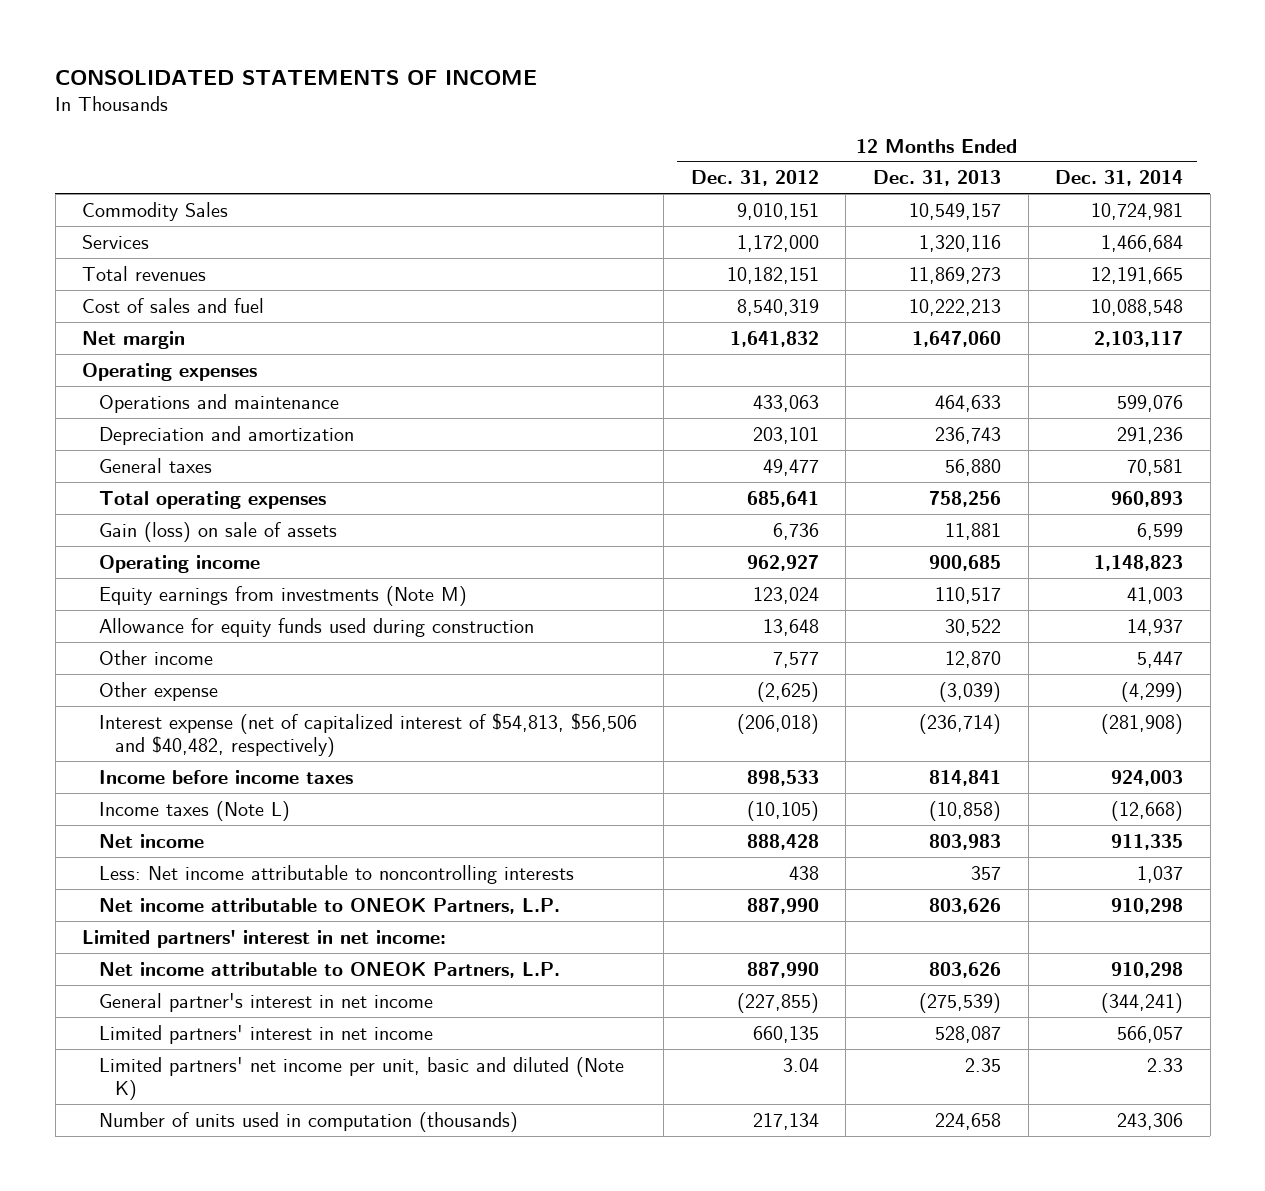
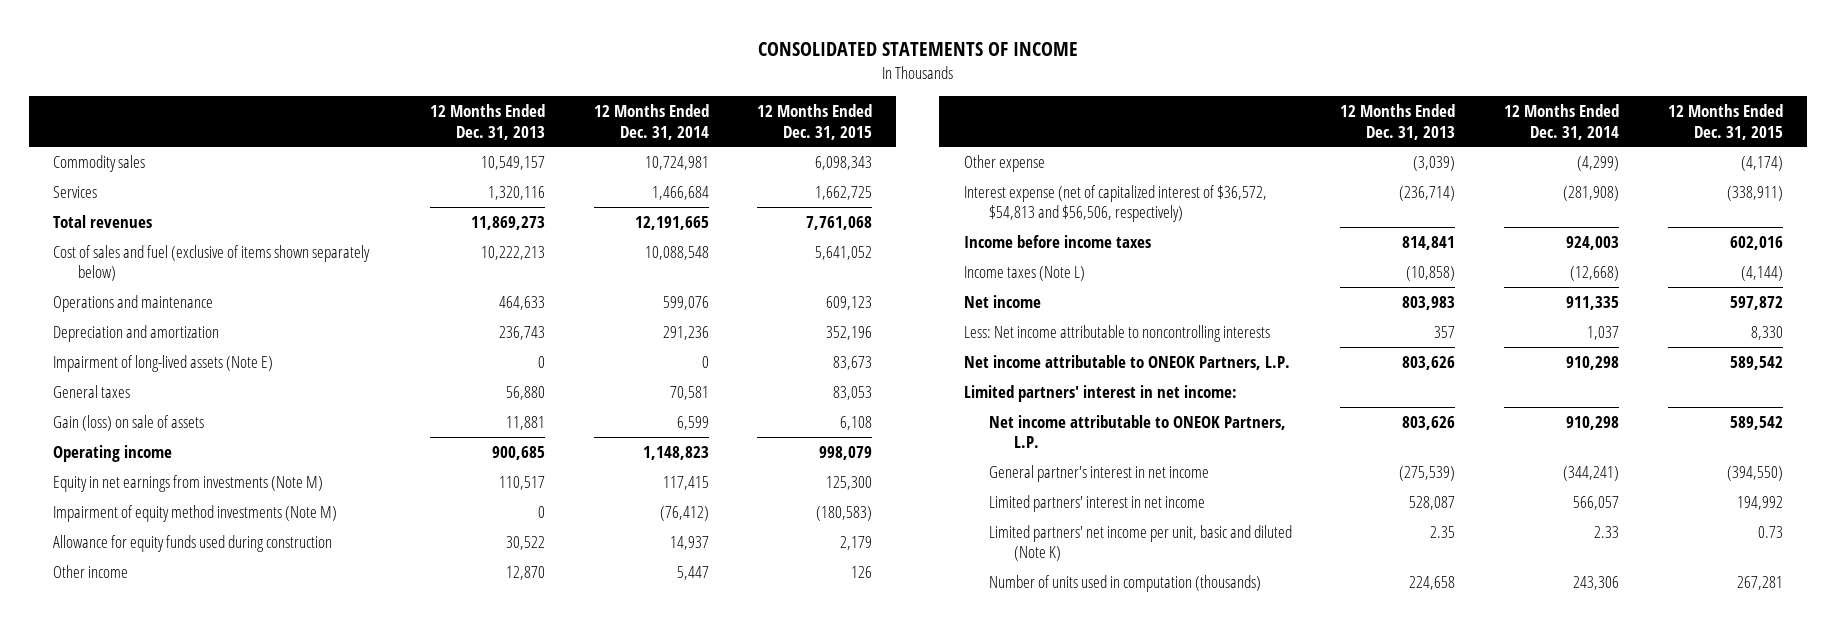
[690,170,819,187] Dec. 31, 2012 -> none
none -> [757,104,873,140] 12 Months Ended Dec. 31, 2015
[82,201,229,221] Commodity Sales -> [53,154,146,172] Commodity sales
[82,330,186,349] Net margin -> none
[82,362,258,381] Operating expenses -> none
[82,297,265,313] Cost of sales and fuel -> [53,244,371,282] Cost of sales and fuel (exclusive of items shown separately below)
none -> [53,354,274,372] Impairment of long-lived assets (Note E)
[98,490,326,509] Total operating expenses -> none
[98,585,467,606] Equity earnings from investments (Note M) -> [53,474,324,492] Equity in net earnings from investments (Note M)
[1127,586,1184,604] 41,003 -> [662,475,709,490] 117,415
none -> [53,504,338,522] Impairment of equity method investments (Note M)
[98,712,637,757] Interest expense (net of capitalized interest of $54,813, $56,506 and $40,482, respectively) -> [963,184,1267,223] Interest expense (net of capitalized interest of $36,572, $54,813 and $56,506, respectively)

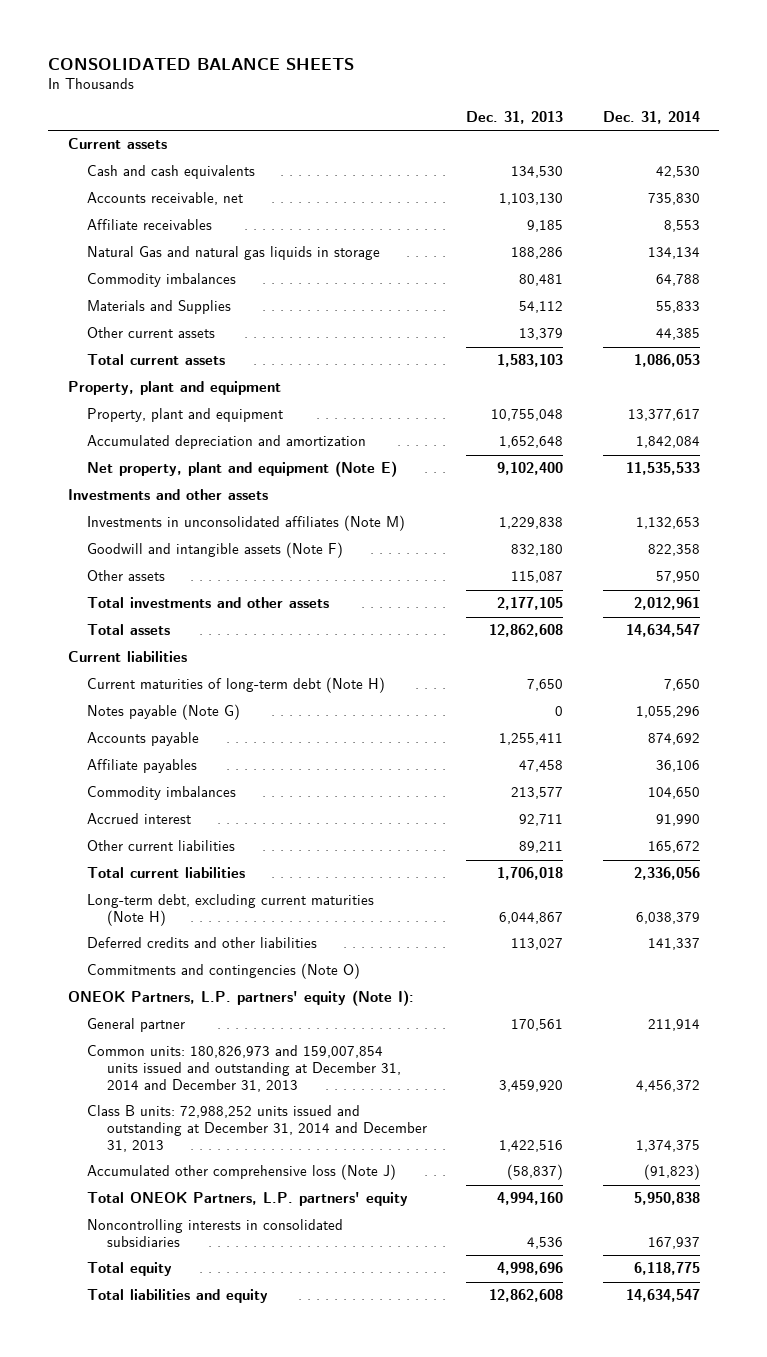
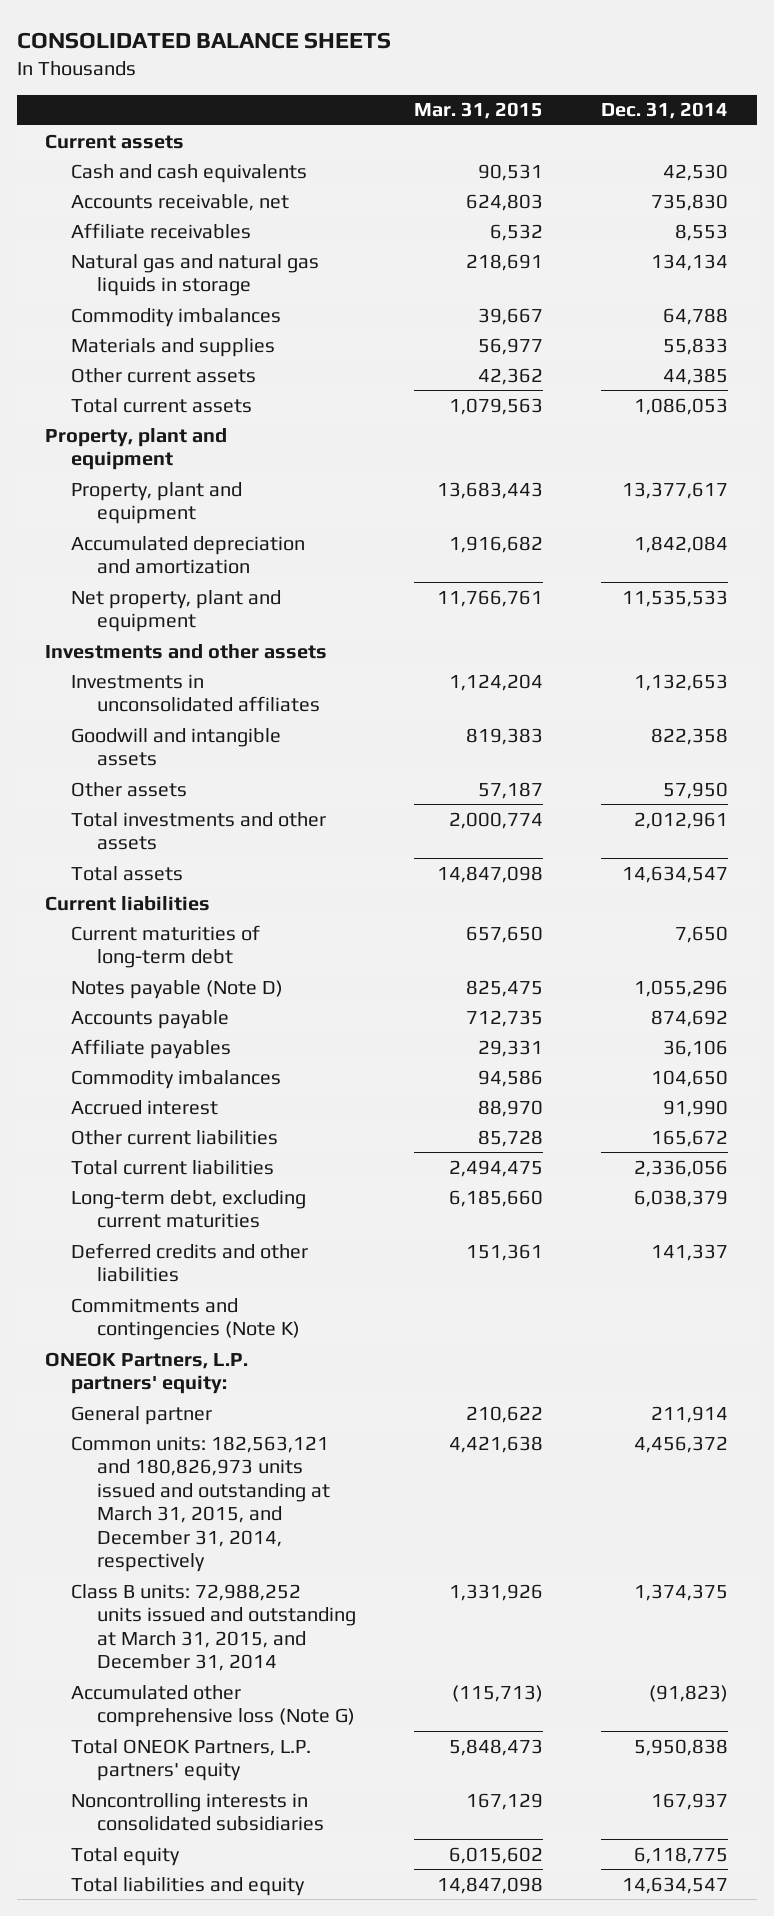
[466,111,564,125] Dec. 31, 2013 -> none
none -> [414,102,544,120] Mar. 31, 2015
[87,246,381,261] Natural Gas and natural gas liquids in storage -> [71,253,320,297] Natural gas and natural gas liquids in storage
[87,300,232,315] Materials and Supplies -> [71,337,276,357] Materials and supplies
[87,461,398,478] Net property, plant and equipment (Note E) -> [71,589,282,633] Net property, plant and equipment
[87,515,406,532] Investments in unconsolidated affiliates (Note M) -> [71,673,321,713] Investments in unconsolidated affiliates
[87,542,344,559] Goodwill and intangible assets (Note F) -> [71,727,282,767] Goodwill and intangible assets
[87,677,386,694] Current maturities of long-term debt (Note H) -> [71,924,261,969] Current maturities of long-term debt
[87,704,241,721] Notes payable (Note G) -> [71,979,284,999] Notes payable (Note D)
[87,894,375,926] Long-term debt, excluding current maturities (Note H) -> [71,1189,307,1229] Long-term debt, excluding current maturities
[87,963,361,980] Commitments and contingencies (Note O) -> [71,1297,301,1341] Commitments and contingencies (Note K)
[67,990,414,1007] ONEOK Partners, L.P. partners' equity (Note I): -> [45,1351,249,1395] ONEOK Partners, L.P. partners' equity:
[87,1045,401,1092] Common units: 180,826,973 and 159,007,854 units issued and outstanding at December 31, 2014 and December 31, 2013 -> [71,1435,331,1573] Common units: 182,563,121 and 180,826,973 units issued and outstanding at March 31, 2015, and December 31, 2014, respectively
[87,1105,427,1152] Class B units: 72,988,252 units issued and outstanding at December 31, 2014 and December 31, 2013 -> [71,1583,357,1672] Class B units: 72,988,252 units issued and outstanding at March 31, 2015, and December 31, 2014
[87,1164,397,1181] Accumulated other comprehensive loss (Note J) -> [71,1684,356,1728] Accumulated other comprehensive loss (Note G)

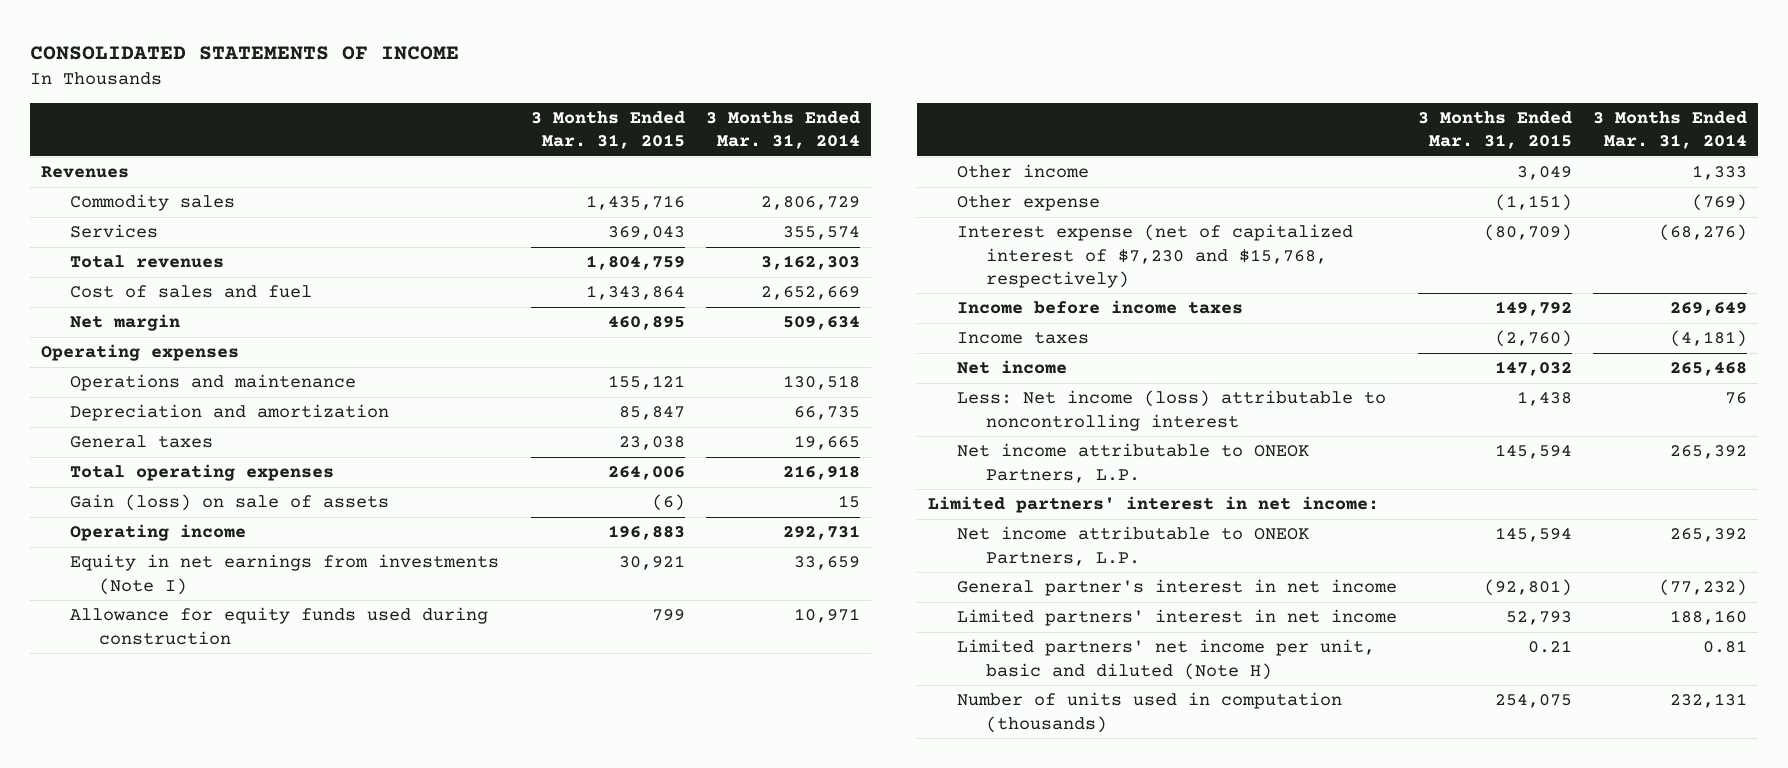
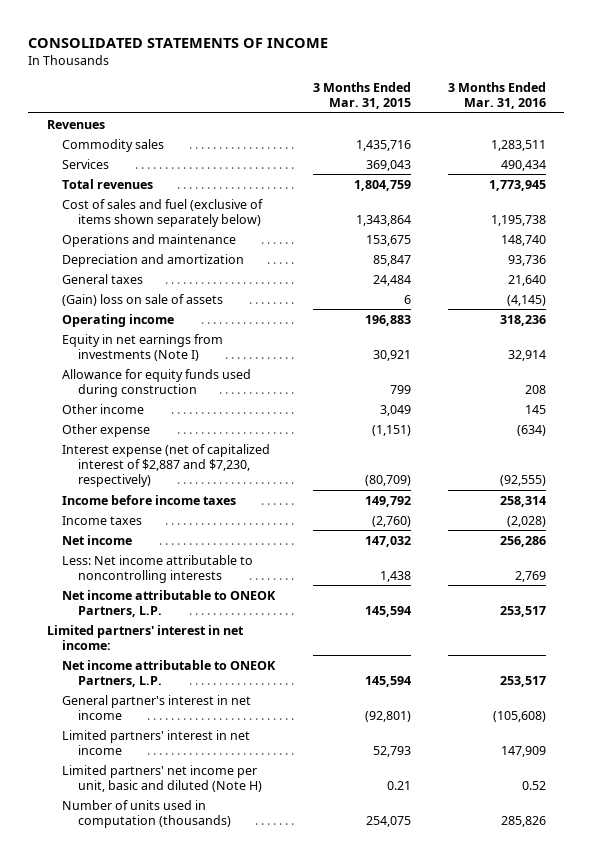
[706,111,861,150] 3 Months Ended Mar. 31, 2014 -> none
none -> [447,82,546,110] 3 Months Ended Mar. 31, 2016
[70,314,181,332] Net margin -> none
[40,344,239,362] Operating expenses -> none
[70,285,313,299] Cost of sales and fuel -> [62,198,264,227] Cost of sales and fuel (exclusive of items shown separately below)
[608,375,686,391] 155,121 -> [365,234,411,246] 153,675
[70,464,335,482] Total operating expenses -> none
[619,436,686,451] 23,038 -> [372,274,411,286] 24,484
[70,494,390,512] Gain (loss) on sale of assets -> [62,293,224,306] (Gain) loss on sale of assets
[652,494,686,512] (6) -> [403,294,411,304] 6
[957,224,1354,288] Interest expense (net of capitalized interest of $7,230 and $15,768, respectively) -> [62,443,271,488] Interest expense (net of capitalized interest of $2,887 and $7,230, respectively)
[957,390,1387,431] Less: Net income (loss) attributable to noncontrolling interest -> [62,554,254,583] Less: Net income attributable to noncontrolling interests

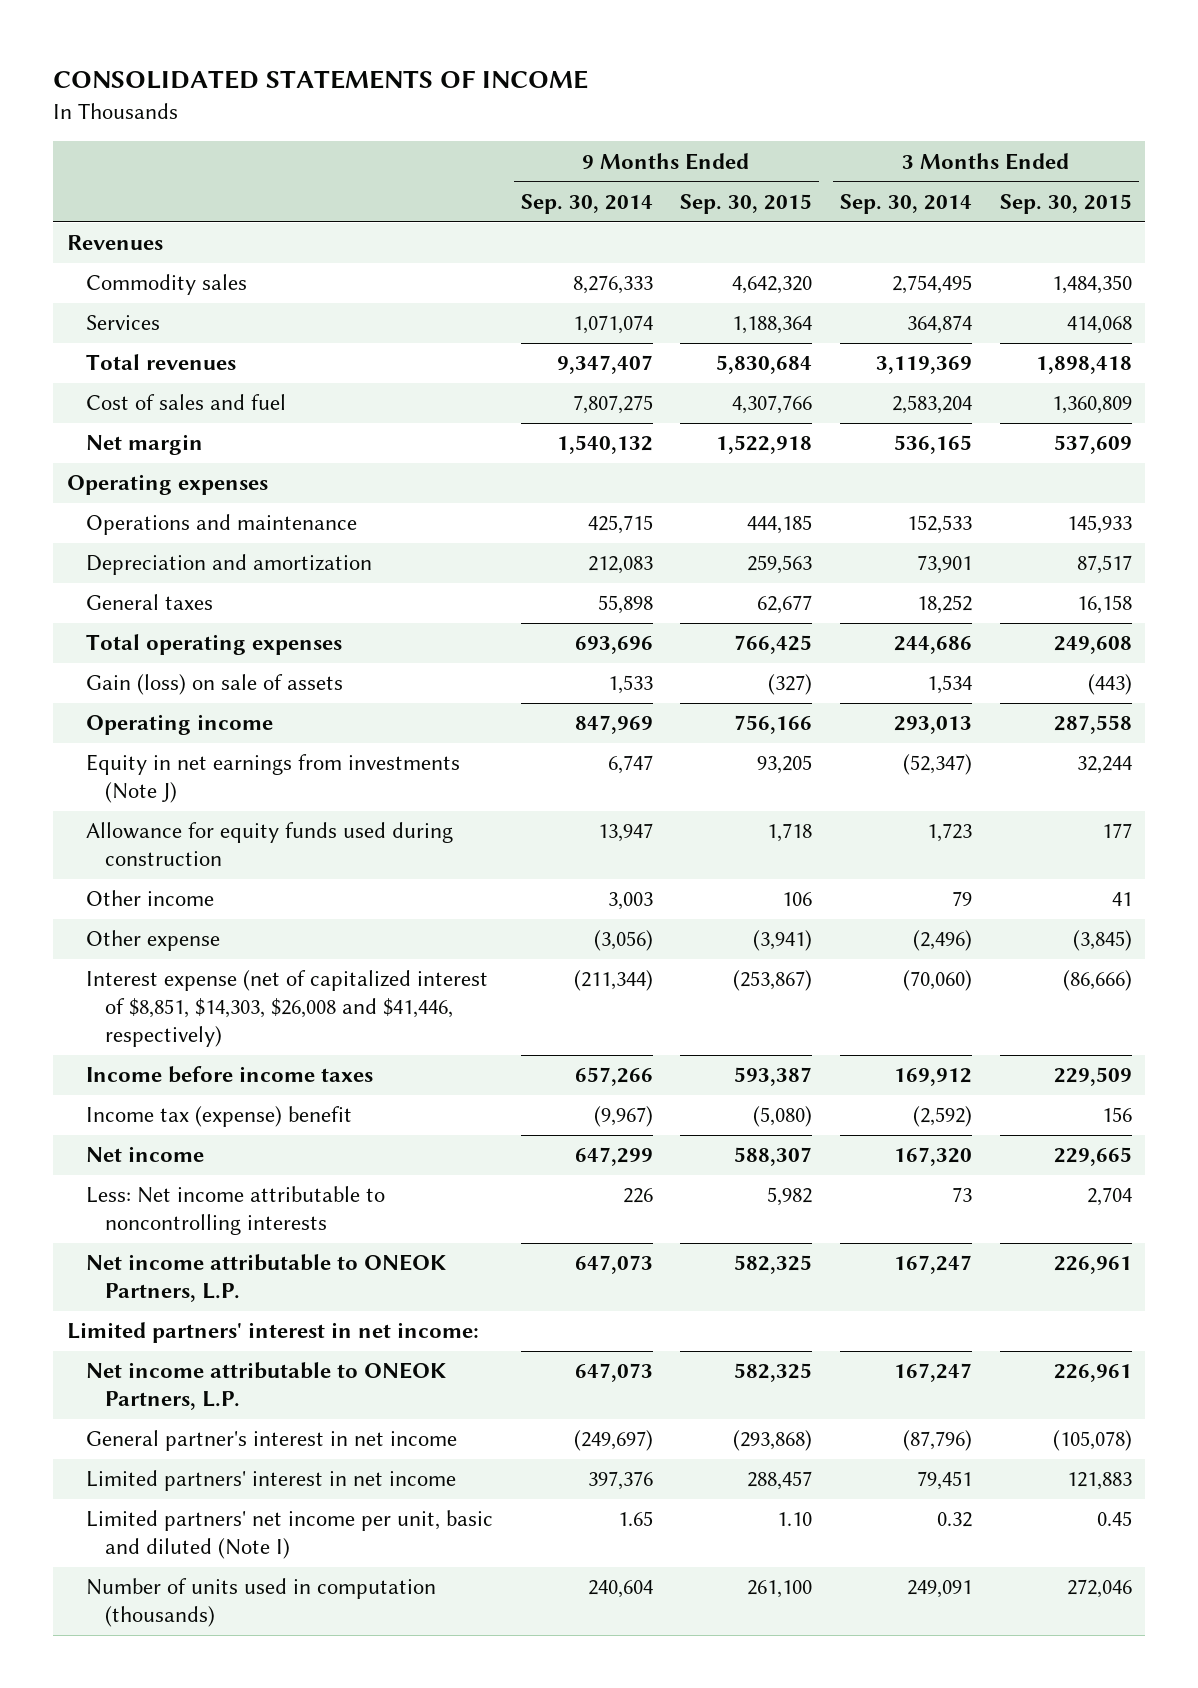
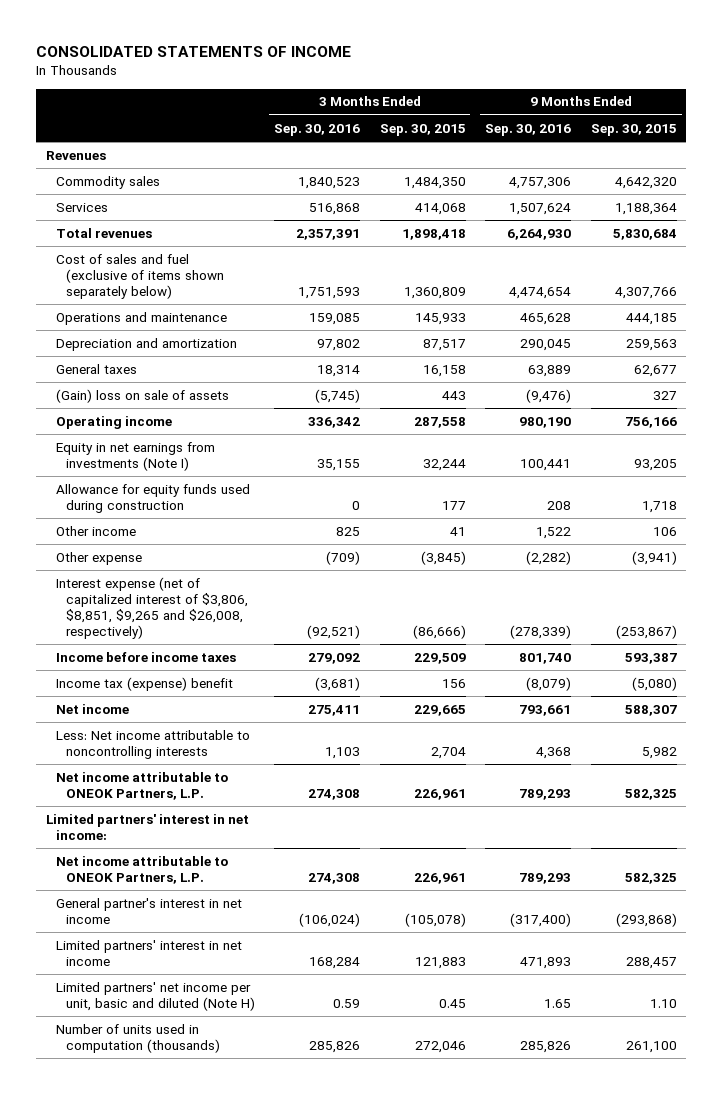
[520,193,653,214] Sep. 30, 2014 -> none
[839,193,972,214] Sep. 30, 2014 -> none
none -> [274,123,361,136] Sep. 30, 2016
none -> [485,123,572,136] Sep. 30, 2016
[85,434,203,456] Net margin -> none
[66,474,268,496] Operating expenses -> none
[85,394,286,411] Cost of sales and fuel -> [55,253,224,299] Cost of sales and fuel (exclusive of items shown separately below)
[85,634,342,656] Total operating expenses -> none
[85,674,343,696] Gain (loss) on sale of assets -> [55,388,229,403] (Gain) loss on sale of assets
[768,674,813,696] (327) -> [652,390,677,400] 327
[1087,674,1132,696] (443) -> [441,390,466,400] 443
[85,754,460,804] Equity in net earnings from investments (Note J) -> [55,441,215,471] Equity in net earnings from investments (Note I)
[85,970,488,1048] Interest expense (net of capitalized interest of $8,851, $14,303, $26,008 and $41,446, respectively) -> [55,576,248,639] Interest expense (net of capitalized interest of $3,806, $8,851, $9,265 and $26,008, respectively)
[85,1510,493,1560] Limited partners' net income per unit, basic and diluted (Note I) -> [55,981,255,1011] Limited partners' net income per unit, basic and diluted (Note H)

